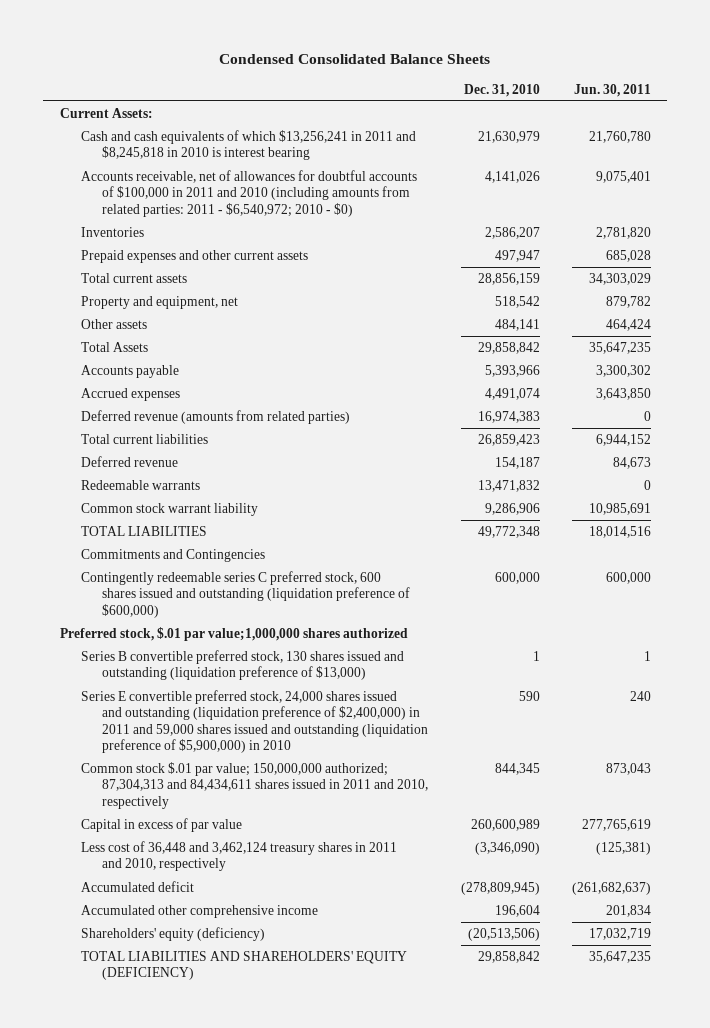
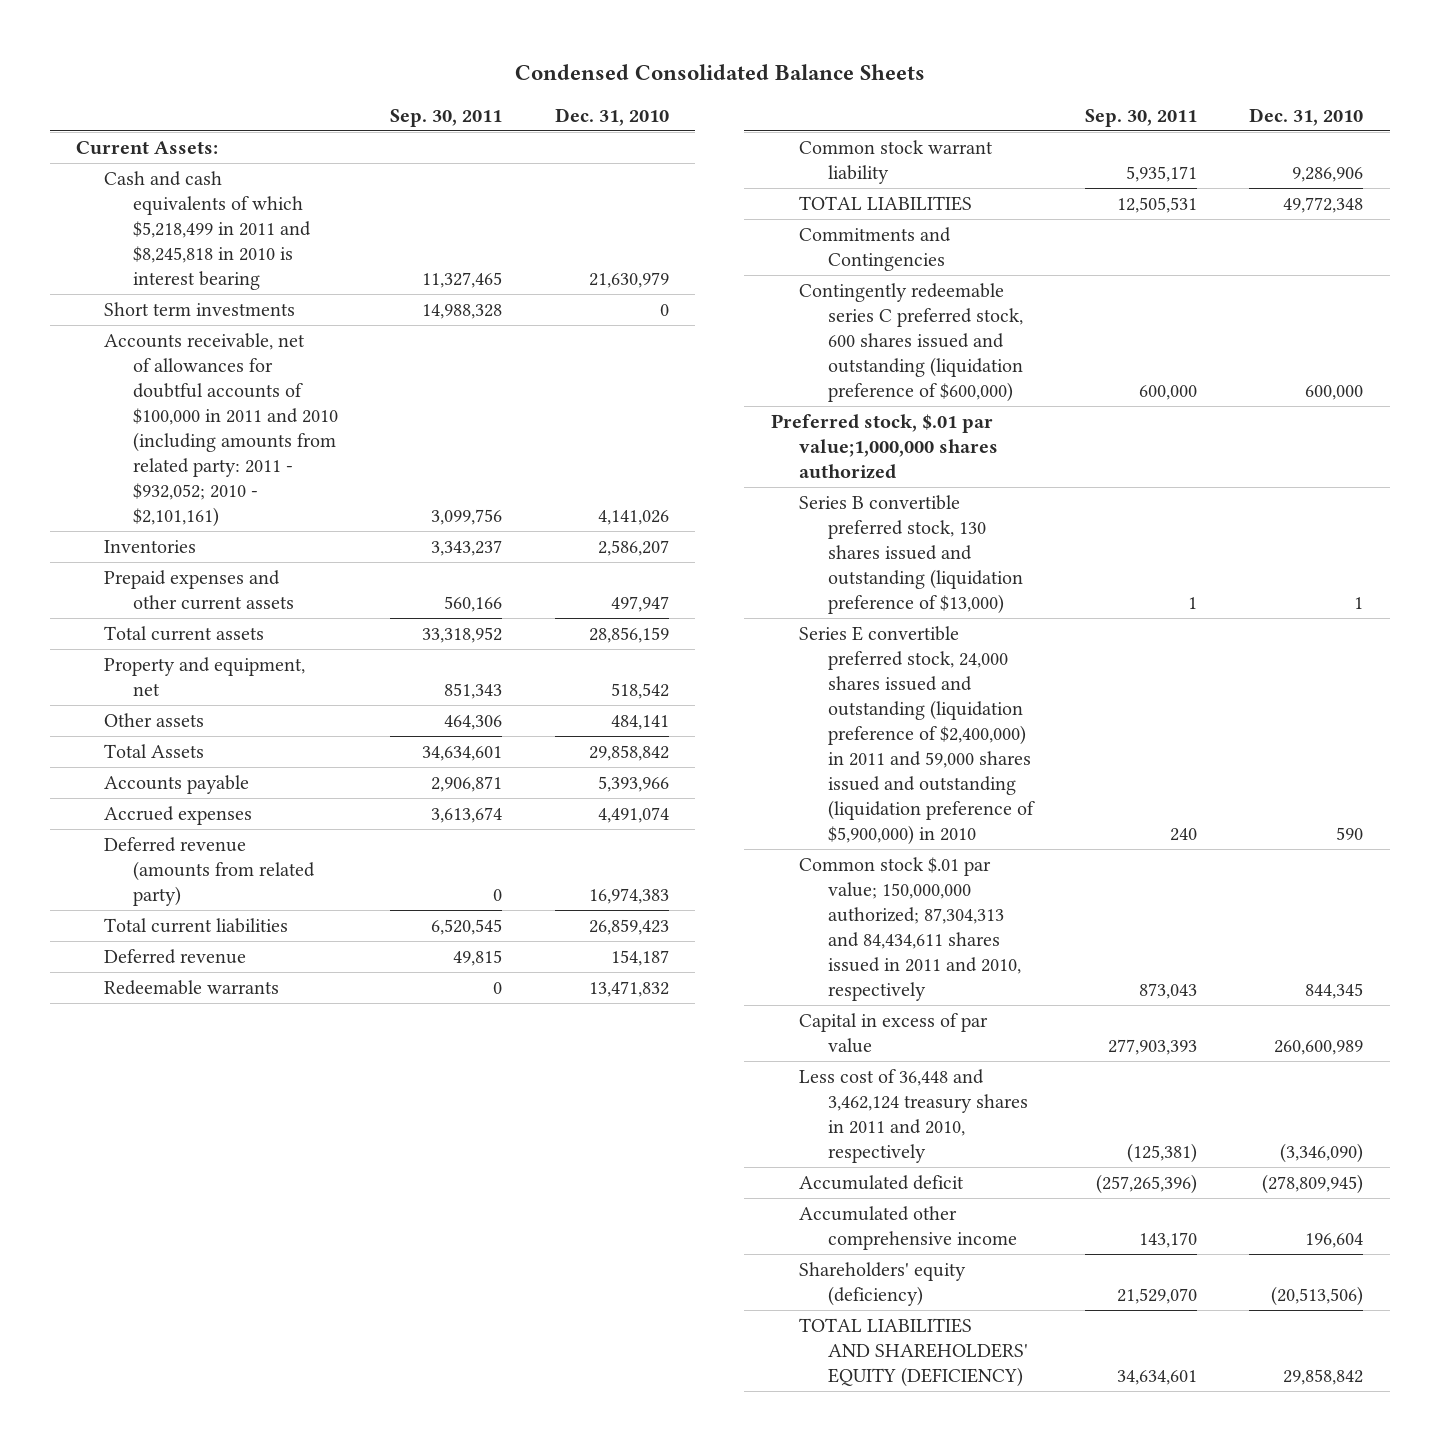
[573,83,651,97] Jun. 30, 2011 -> none
none -> [390,108,503,127] Sep. 30, 2011
[80,129,416,161] Cash and cash equivalents of which $13,256,241 in 2011 and $8,245,818 in 2010 is interest bearing -> [104,170,311,291] Cash and cash equivalents of which $5,218,499 in 2011 and $8,245,818 in 2010 is interest bearing
none -> [104,301,296,316] Short term investments
[80,169,417,217] Accounts receivable, net of allowances for doubtful accounts of $100,000 in 2011 and 2010 (including amounts from related parties: 2011 - $6,540,972; 2010 - $0) -> [104,332,338,528] Accounts receivable, net of allowances for doubtful accounts of $100,000 in 2011 and 2010 (including amounts from related party: 2011 - $932,052; 2010 - $2,101,161)
[80,409,350,424] Deferred revenue (amounts from related parties) -> [104,836,315,906] Deferred revenue (amounts from related party)

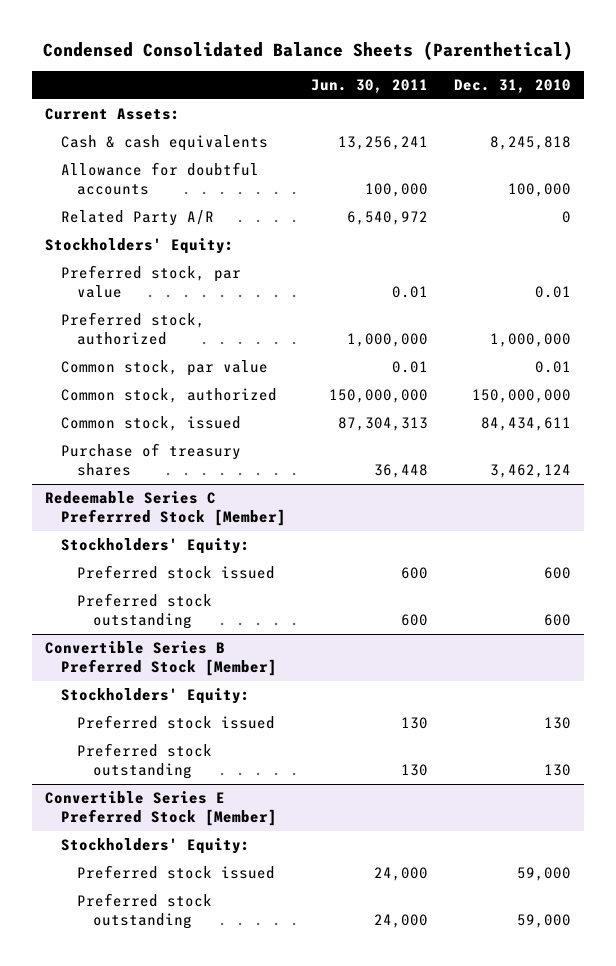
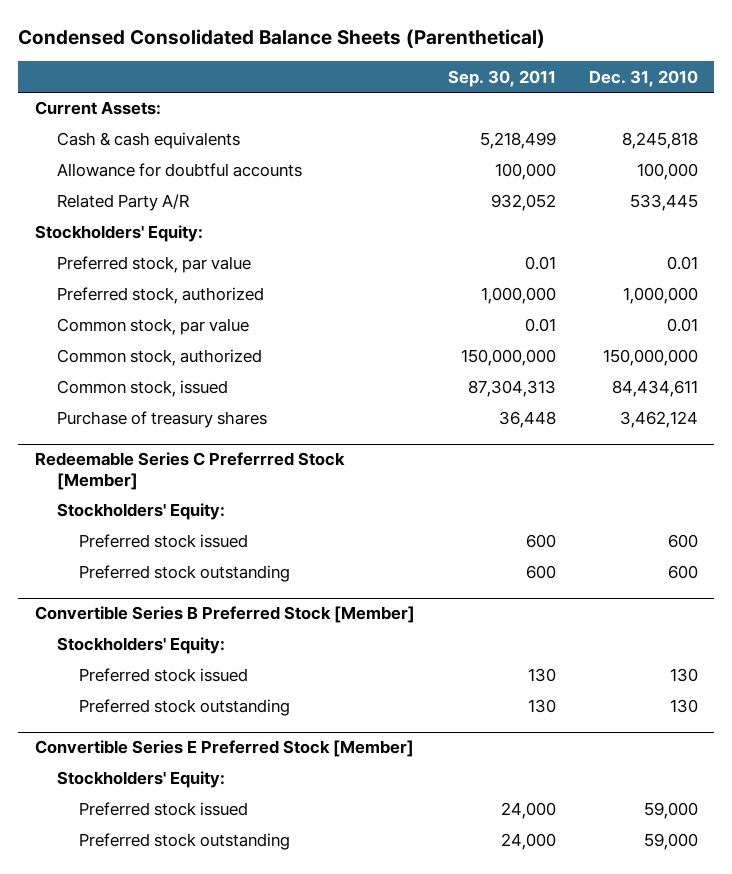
[311,79,429,94] Jun. 30, 2011 -> none
none -> [447,69,556,87] Sep. 30, 2011
[561,211,571,224] 0 -> [629,194,698,212] 533,445

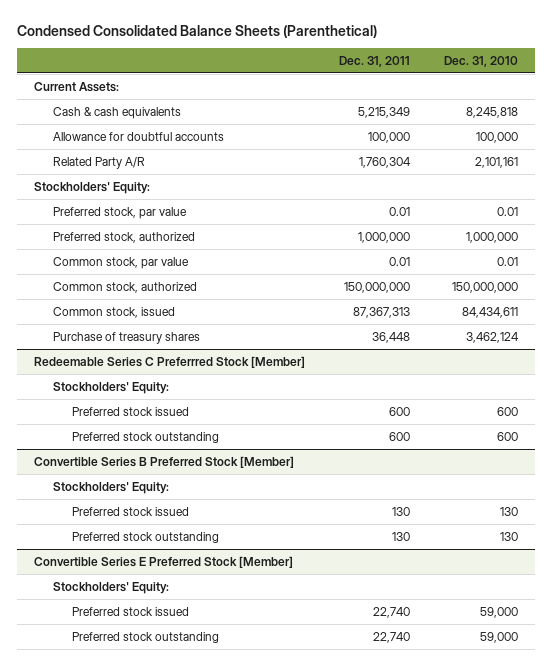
[447,69,556,87] Sep. 30, 2011 -> none
none -> [339,55,411,67] Dec. 31, 2011
[629,194,698,212] 533,445 -> [474,156,518,168] 2,101,161

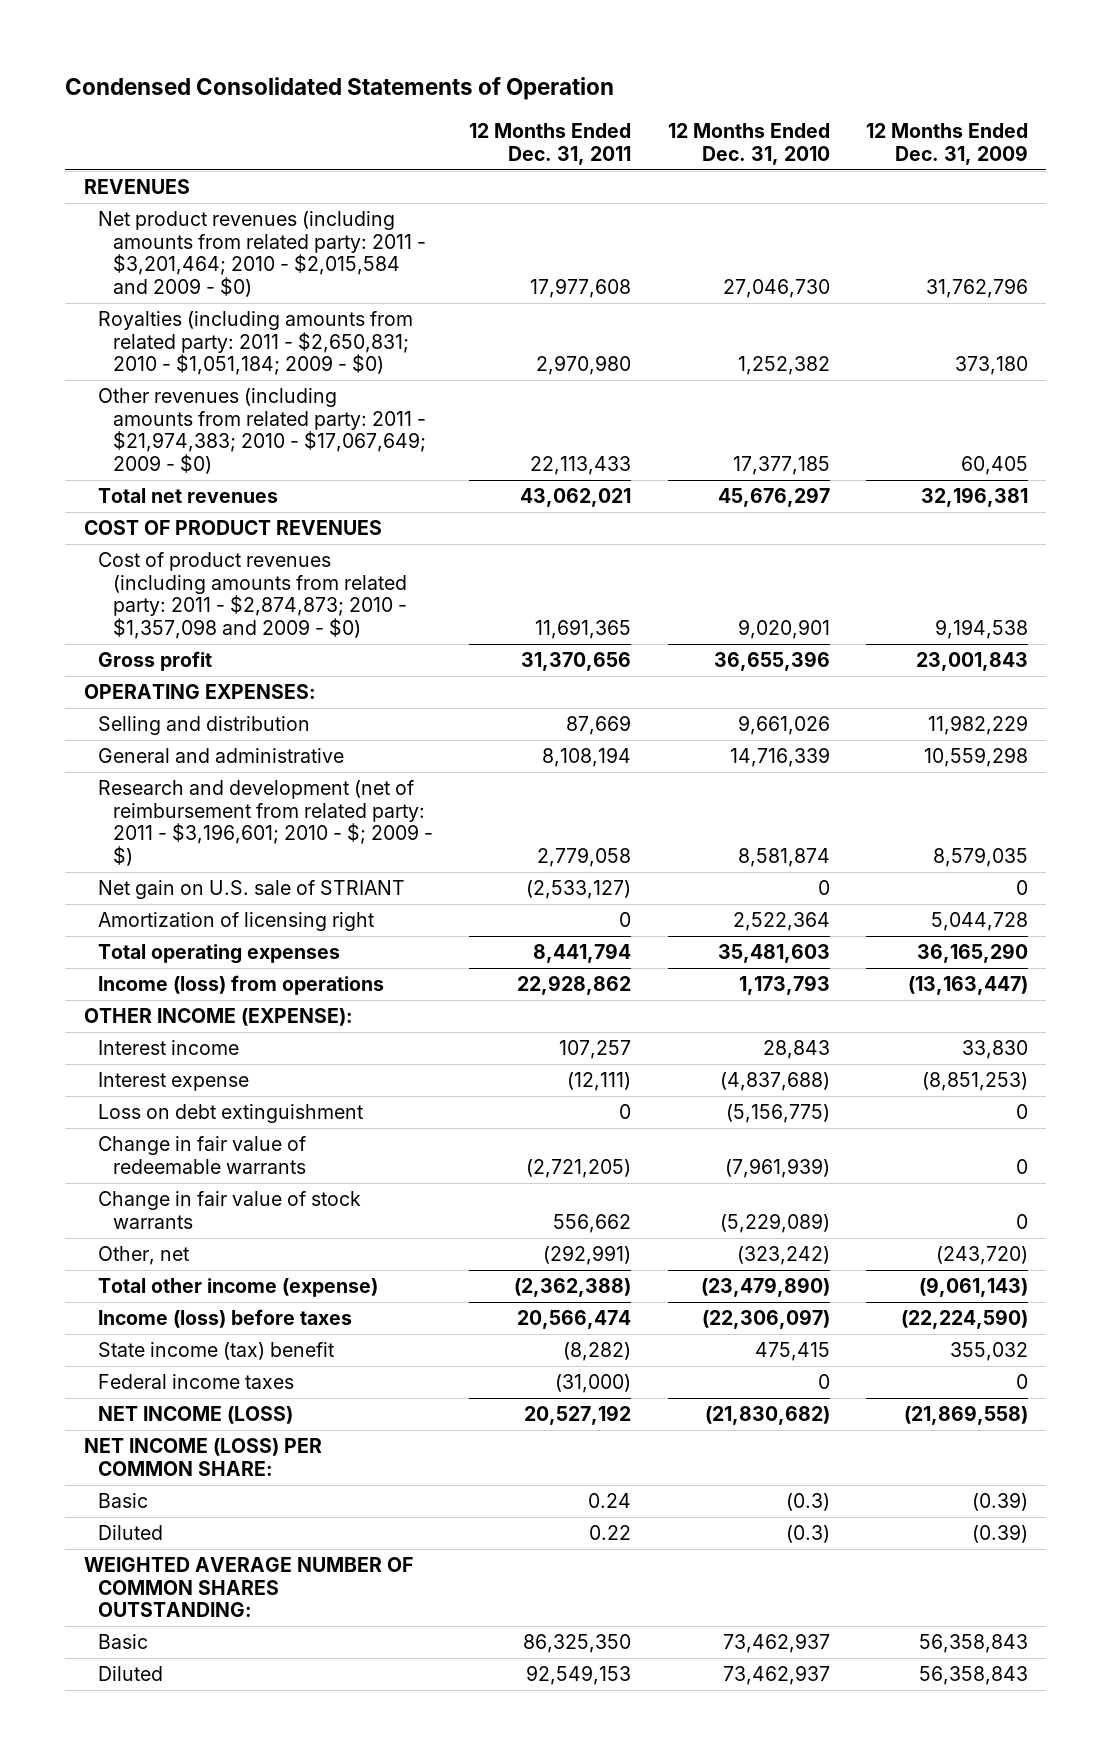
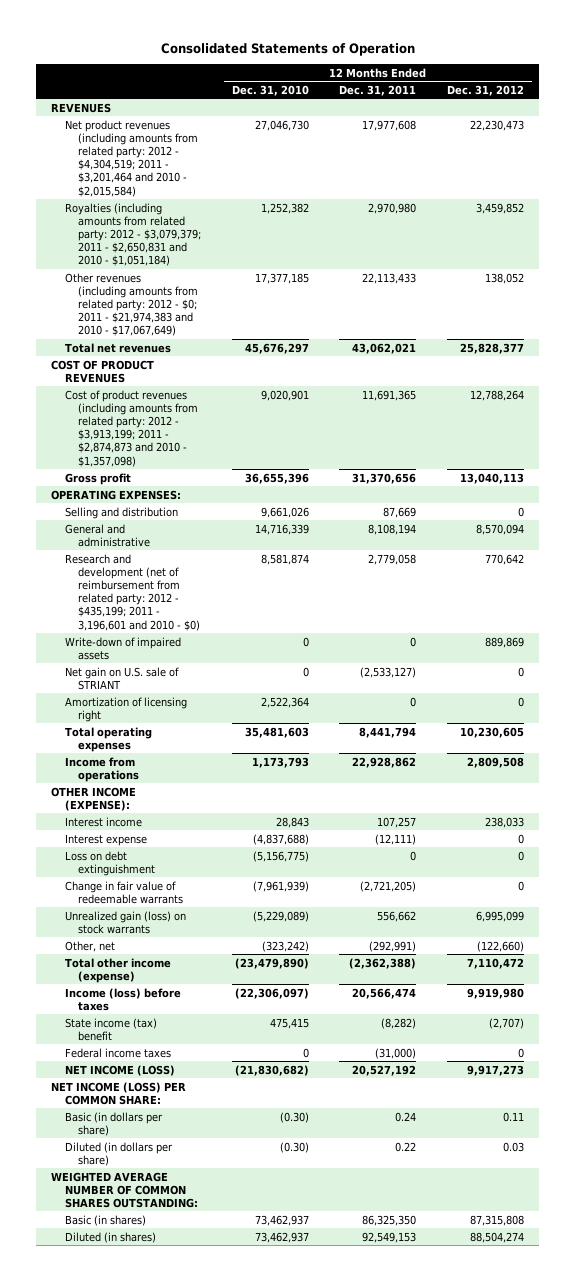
[65,77,615,101] Condensed Consolidated Statements of Operation -> [160,43,415,57] Consolidated Statements of Operation
[865,123,1028,165] 12 Months Ended Dec. 31, 2009 -> none
none -> [446,84,524,96] Dec. 31, 2012
[98,211,427,297] Net product revenues (including amounts from related party: 2011 - $3,201,464; 2010 - $2,015,584 and 2009 - $0) -> [64,119,199,197] Net product revenues (including amounts from related party: 2012 - $4,304,519; 2011 - $3,201,464 and 2010 - $2,015,584)
[98,311,414,376] Royalties (including amounts from related party: 2011 - $2,650,831; 2010 - $1,051,184; 2009 - $0) -> [64,202,202,267] Royalties (including amounts from related party: 2012 - $3,079,379; 2011 - $2,650,831 and 2010 - $1,051,184)
[98,388,427,474] Other revenues (including amounts from related party: 2011 - $21,974,383; 2010 - $17,067,649; 2009 - $0) -> [64,272,199,337] Other revenues (including amounts from related party: 2012 - $0; 2011 - $21,974,383 and 2010 - $17,067,649)
[98,552,408,639] Cost of product revenues (including amounts from related party: 2011 - $2,874,873; 2010 - $1,357,098 and 2009 - $0) -> [64,389,199,467] Cost of product revenues (including amounts from related party: 2012 - $3,913,199; 2011 - $2,874,873 and 2010 - $1,357,098)
[98,780,434,866] Research and development (net of reimbursement from related party: 2011 - $3,196,601; 2010 - $; 2009 - $) -> [64,553,201,631] Research and development (net of reimbursement from related party: 2012 - $435,199; 2011 - 3,196,601 and 2010 - $0)
none -> [64,636,181,660] Write-down of impaired assets
[98,975,385,996] Income (loss) from operations -> [64,756,140,782] Income from operations
[98,1191,362,1229] Change in fair value of stock warrants -> [64,910,186,934] Unrealized gain (loss) on stock warrants
[98,1493,149,1509] Basic -> [64,1111,163,1136] Basic (in dollars per share)
[785,1493,830,1512] (0.3) -> [279,1111,309,1123] (0.30)
[98,1525,164,1541] Diluted -> [64,1141,173,1166] Diluted (in dollars per share)
[785,1525,830,1544] (0.3) -> [279,1141,309,1153] (0.30)
[98,1634,149,1650] Basic -> [64,1214,146,1226] Basic (in shares)
[98,1666,164,1682] Diluted -> [64,1231,156,1243] Diluted (in shares)

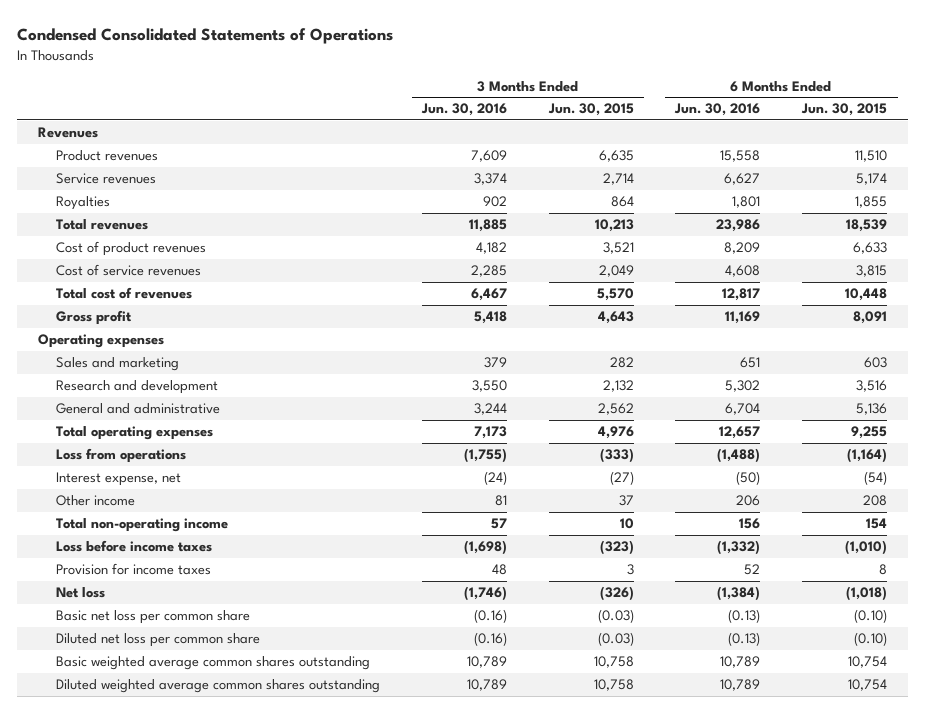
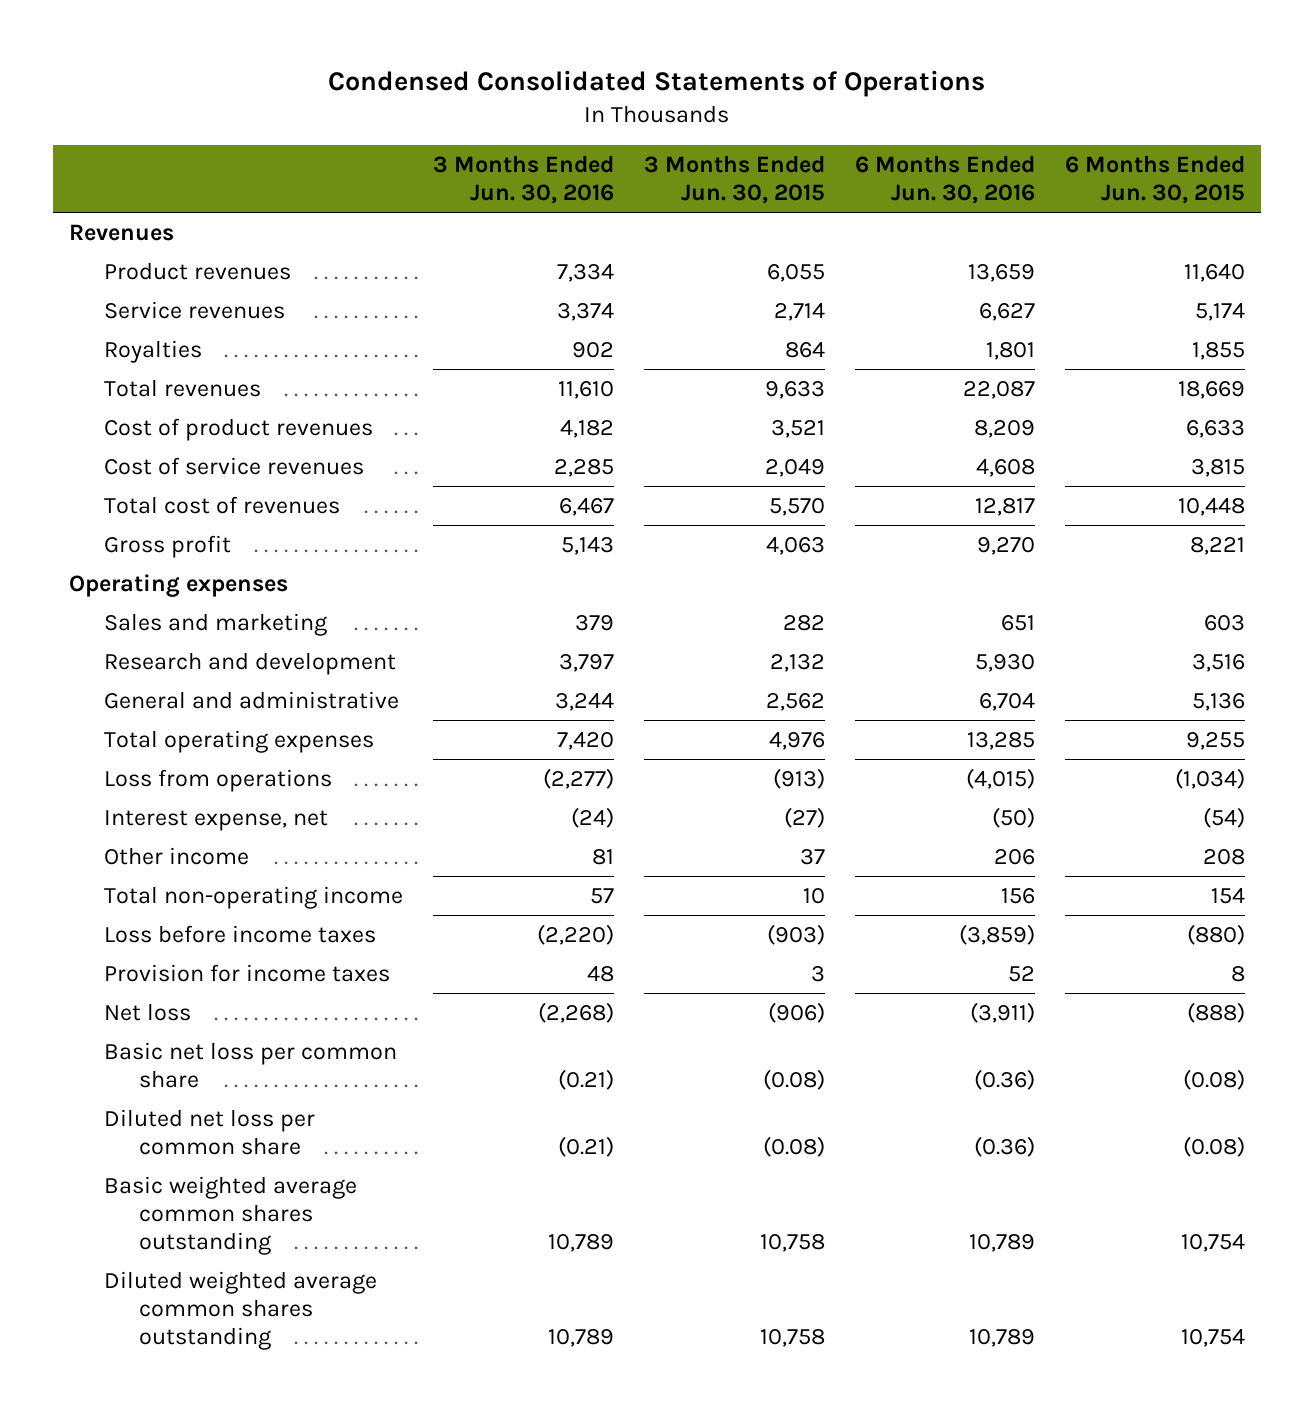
[471,150,508,163] 7,609 -> [556,264,614,283] 7,334
[598,150,634,163] 6,635 -> [767,264,826,283] 6,055
[720,150,761,163] 15,558 -> [968,264,1036,283] 13,659
[855,150,888,163] 11,510 -> [1184,264,1246,283] 11,640
[469,219,508,233] 11,885 -> [557,381,614,400] 11,610
[594,219,634,233] 10,213 -> [765,381,826,400] 9,633
[716,219,761,233] 23,986 -> [963,381,1036,400] 22,087
[846,219,888,233] 18,539 -> [1178,381,1246,400] 18,669
[474,311,508,325] 5,418 -> [560,537,614,556] 5,143
[597,311,634,325] 4,643 -> [766,537,826,556] 4,063
[725,311,761,325] 11,169 -> [977,537,1036,556] 9,270
[853,311,888,325] 8,091 -> [1190,537,1246,556] 8,221
[472,380,508,393] 3,550 -> [558,654,614,673] 3,797
[725,380,761,393] 5,302 -> [975,654,1036,673] 5,930
[474,426,508,440] 7,173 -> [556,732,614,751] 7,420
[719,426,761,440] 12,657 -> [967,732,1036,751] 13,285
[464,448,508,464] (1,755) -> [542,768,614,790] (2,277)
[599,448,634,464] (333) -> [773,768,826,790] (913)
[717,448,761,464] (1,488) -> [966,768,1036,790] (4,015)
[847,448,888,464] (1,164) -> [1175,768,1246,790] (1,034)
[464,540,508,556] (1,698) -> [536,924,614,946] (2,220)
[599,540,634,556] (323) -> [767,924,826,946] (903)
[717,540,761,556] (1,332) -> [959,924,1036,946] (3,859)
[845,540,888,556] (1,010) -> [1187,924,1246,946] (880)
[464,586,508,602] (1,746) -> [537,1002,614,1024] (2,268)
[599,586,634,602] (326) -> [768,1002,826,1024] (906)
[717,586,761,602] (1,384) -> [970,1002,1036,1024] (3,911)
[846,586,888,602] (1,018) -> [1187,1002,1246,1024] (888)
[474,609,508,624] (0.16) -> [557,1068,614,1090] (0.21)
[597,609,634,624] (0.03) -> [763,1068,826,1090] (0.08)
[728,609,761,624] (0.13) -> [974,1068,1036,1090] (0.36)
[854,609,888,624] (0.10) -> [1183,1068,1246,1090] (0.08)
[474,632,508,647] (0.16) -> [557,1135,614,1157] (0.21)
[597,632,634,647] (0.03) -> [763,1135,826,1157] (0.08)
[728,632,761,647] (0.13) -> [974,1135,1036,1157] (0.36)
[854,632,888,647] (0.10) -> [1183,1135,1246,1157] (0.08)

